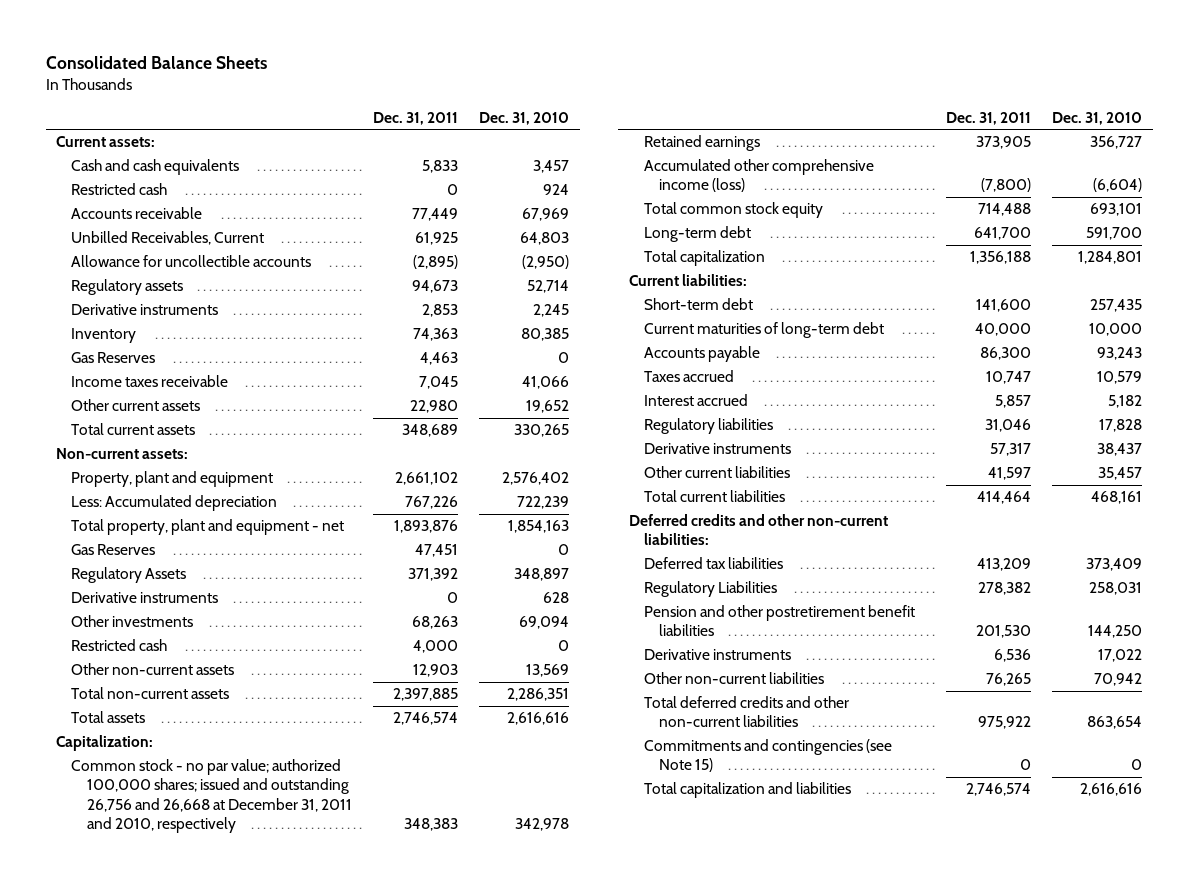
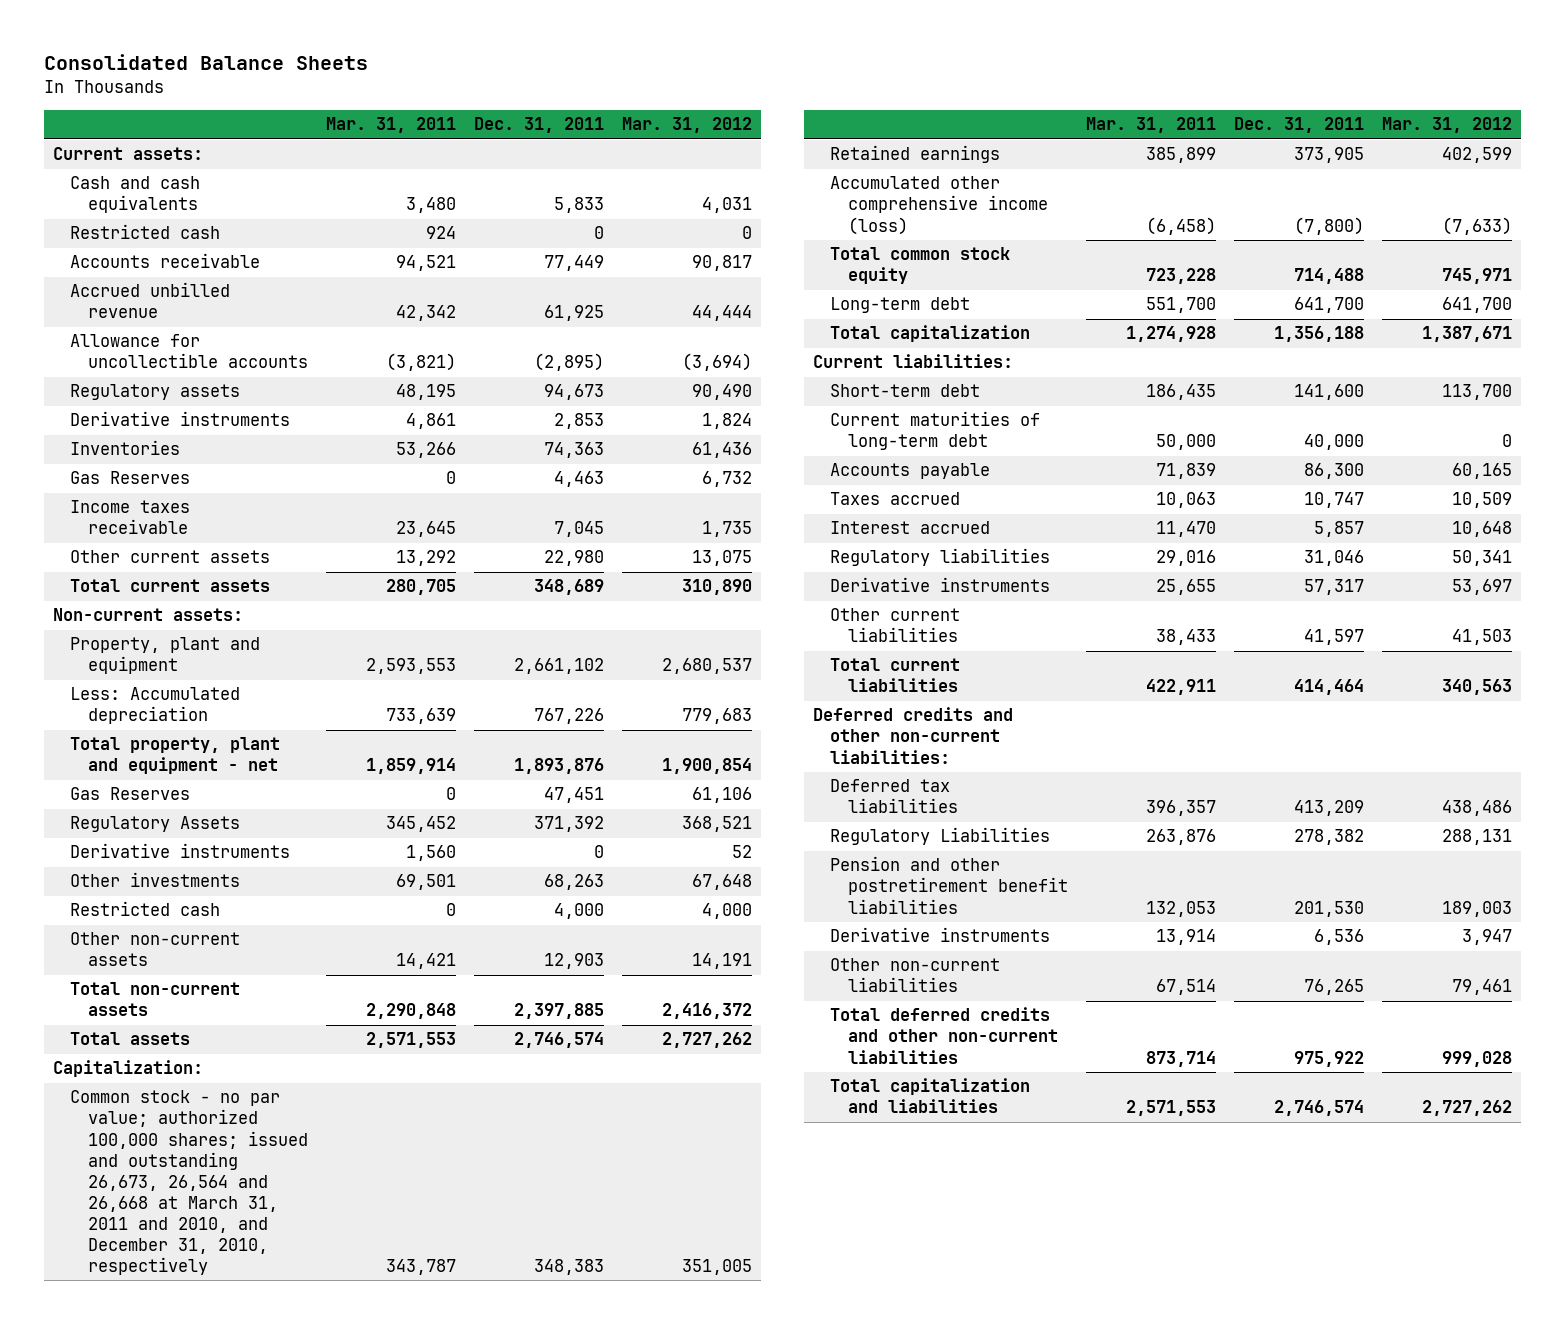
[479,111,570,125] Dec. 31, 2010 -> none
none -> [326,117,457,134] Mar. 31, 2011
none -> [622,117,753,134] Mar. 31, 2012
[71,231,265,246] Unbilled Receivables, Current -> [70,282,231,319] Accrued unbilled revenue
[71,328,137,344] Inventory -> [70,440,181,456] Inventories
[71,759,352,833] Common stock - no par value; authorized 100,000 shares; issued and outstanding 26,756 and 26,668 at December 31, 2011 and 2010, respectively -> [70,1090,309,1275] Common stock - no par value; authorized 100,000 shares; issued and outstanding 26,673, 26,564 and 26,668 at March 31, 2011 and 2010, and December 31, 2010, respectively
[644,739,893,773] Commitments and contingencies (see Note 15) -> none

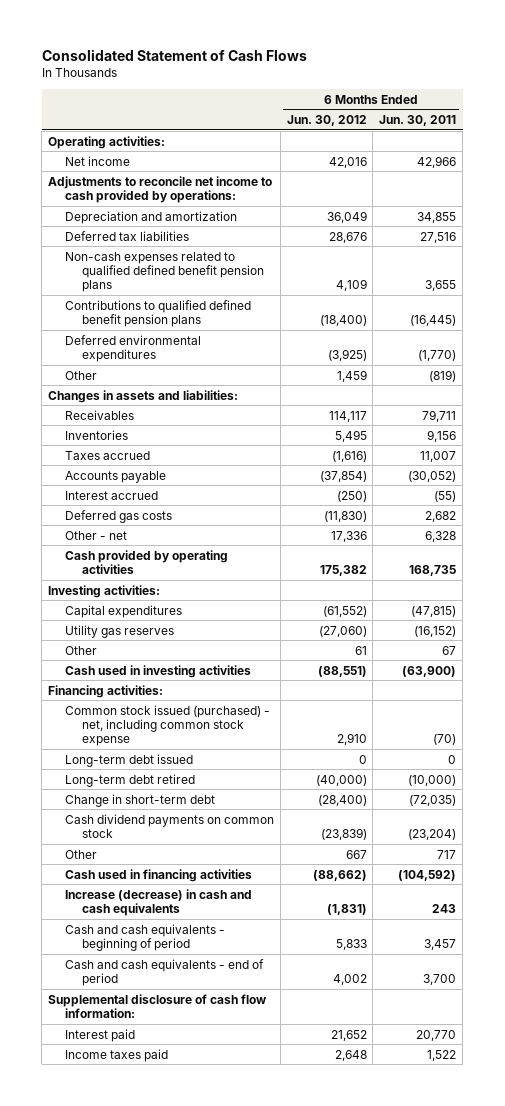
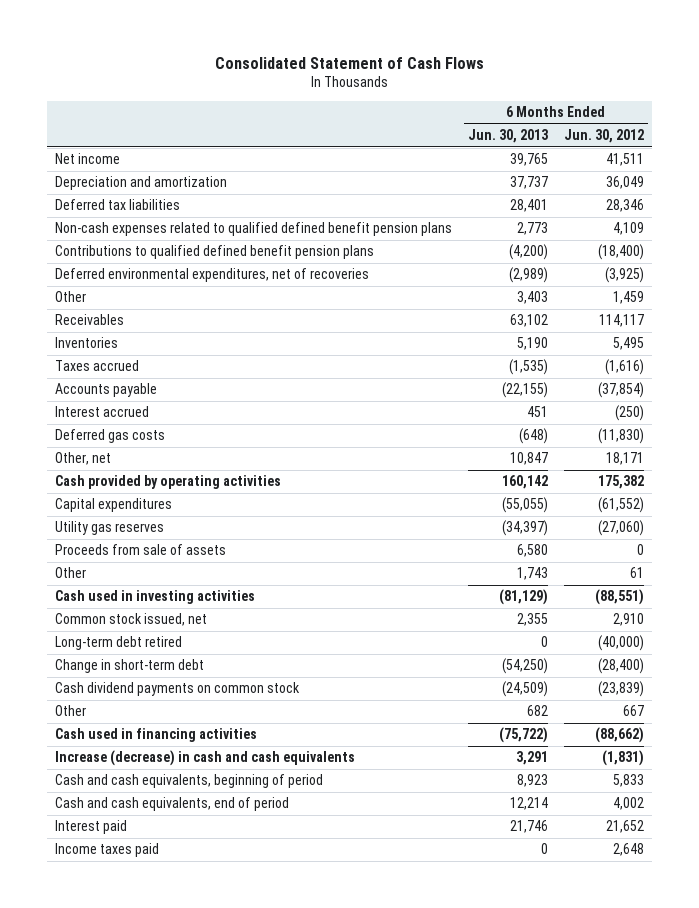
[379,114,457,126] Jun. 30, 2011 -> none
none -> [468,129,549,144] Jun. 30, 2013
[48,135,166,149] Operating activities: -> none
[48,175,273,203] Adjustments to reconcile net income to cash provided by operations: -> none
[328,156,367,168] 42,016 -> [606,153,645,167] 41,511
[328,231,367,243] 28,676 -> [606,199,645,213] 28,346
[64,334,201,362] Deferred environmental expenditures -> [55,268,370,283] Deferred environmental expenditures, net of recoveries
[48,389,239,403] Changes in assets and liabilities: -> none
[64,530,127,540] Other - net -> [55,452,112,466] Other, net
[330,530,367,542] 17,336 -> [606,452,645,466] 18,171
[48,584,161,598] Investing activities: -> none
none -> [55,544,227,556] Proceeds from sale of assets
[48,684,164,698] Financing activities: -> none
[64,753,193,767] Long-term debt issued -> none
[64,704,270,746] Common stock issued (purchased) - net, including common stock expense -> [55,613,208,627] Common stock issued, net
[48,993,268,1018] Supplemental disclosure of cash flow information: -> none
[64,923,225,951] Cash and cash equivalents - beginning of period -> [55,774,324,789] Cash and cash equivalents, beginning of period
[64,958,264,986] Cash and cash equivalents - end of period -> [55,797,290,812] Cash and cash equivalents, end of period

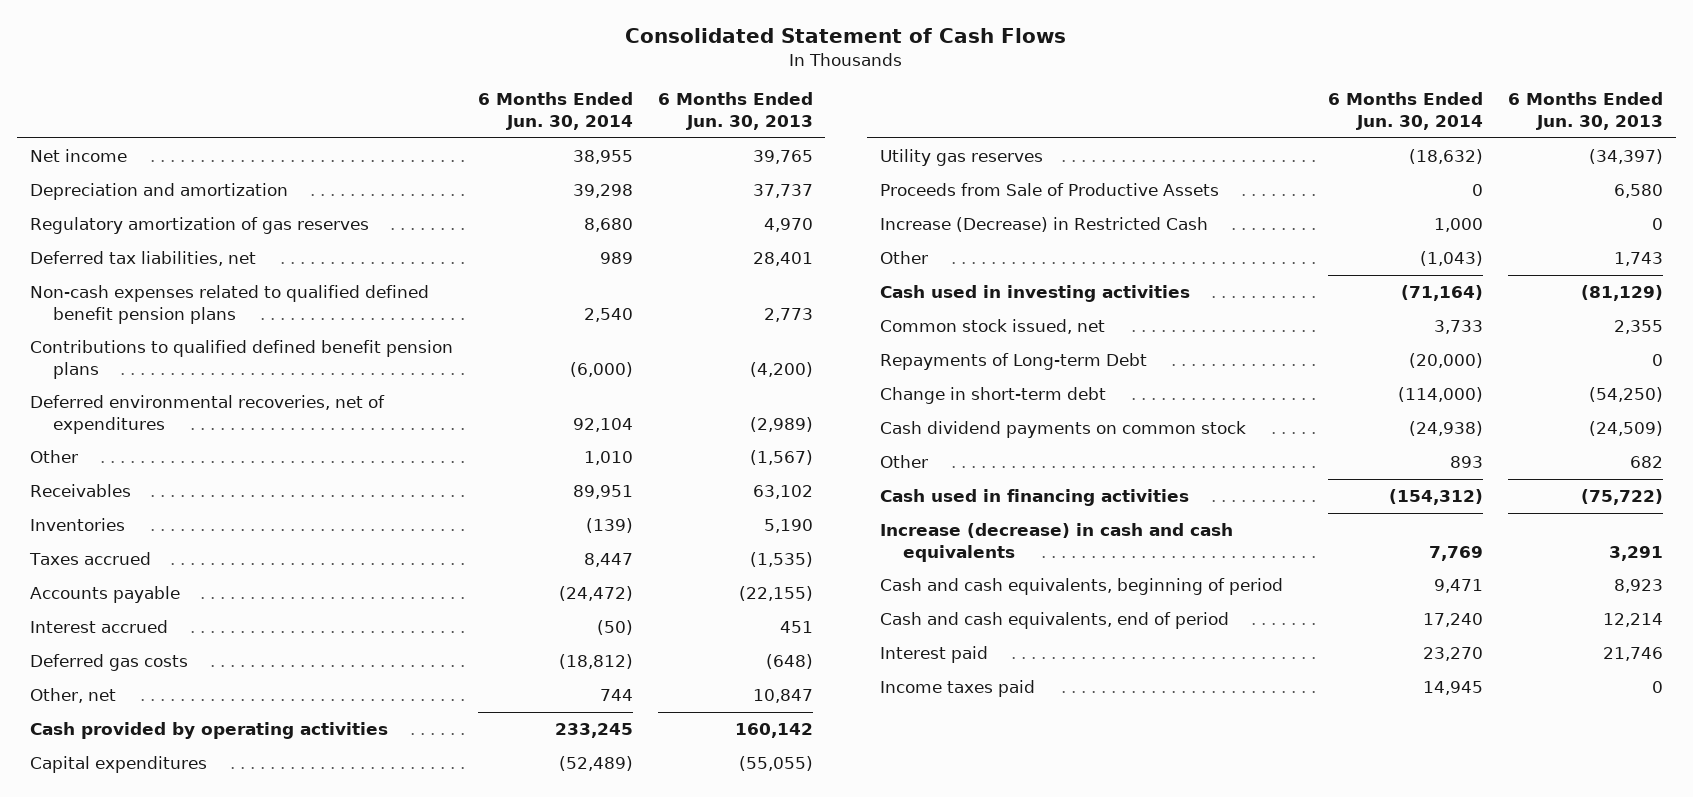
[564,129,645,144] Jun. 30, 2012 -> none
none -> [477,92,633,130] 6 Months Ended Jun. 30, 2014
none -> [29,217,369,235] Regulatory amortization of gas reserves
[55,199,181,211] Deferred tax liabilities -> [29,251,256,267] Deferred tax liabilities, net
[55,268,370,283] Deferred environmental expenditures, net of recoveries -> [29,395,385,434] Deferred environmental recoveries, net of expenditures
[517,291,549,305] 3,403 -> [749,450,813,466] (1,567)
[55,544,227,556] Proceeds from sale of assets -> [879,183,1219,197] Proceeds from Sale of Productive Assets
none -> [879,217,1208,233] Increase (Decrease) in Restricted Cash
[55,636,183,651] Long-term debt retired -> [879,353,1147,371] Repayments of Long-term Debt

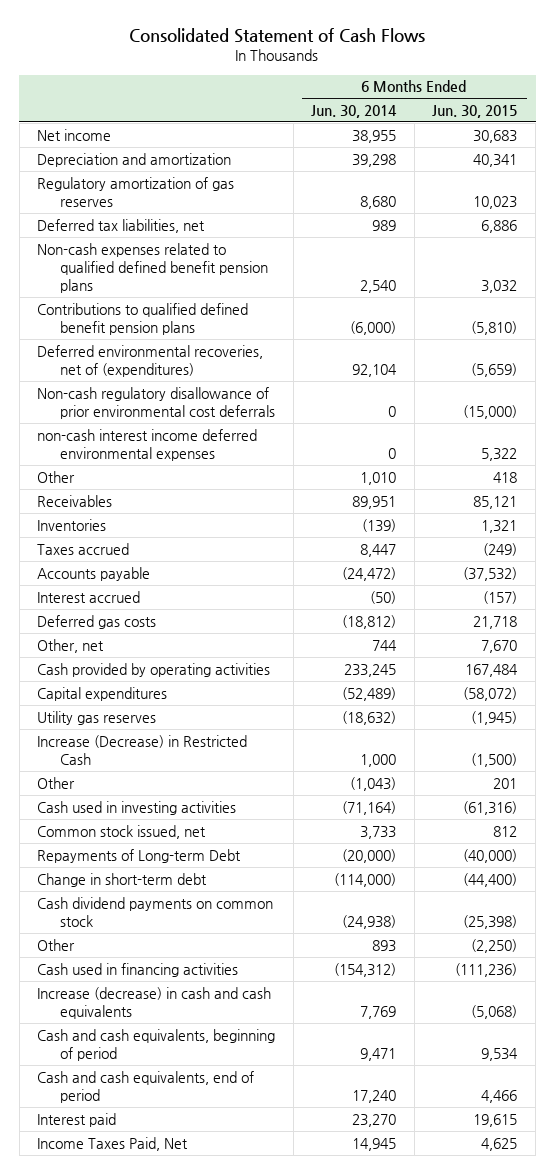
[657,92,813,130] 6 Months Ended Jun. 30, 2013 -> none
none -> [432,105,518,119] Jun. 30, 2015
[29,395,385,434] Deferred environmental recoveries, net of expenditures -> [37,344,264,377] Deferred environmental recoveries, net of (expenditures)
none -> [37,386,275,419] Non-cash regulatory disallowance of prior environmental cost deferrals
none -> [37,428,258,461] non-cash interest income deferred environmental expenses
[879,183,1219,197] Proceeds from Sale of Productive Assets -> none
[879,680,1035,698] Income taxes paid -> [37,1136,189,1151] Income Taxes Paid, Net

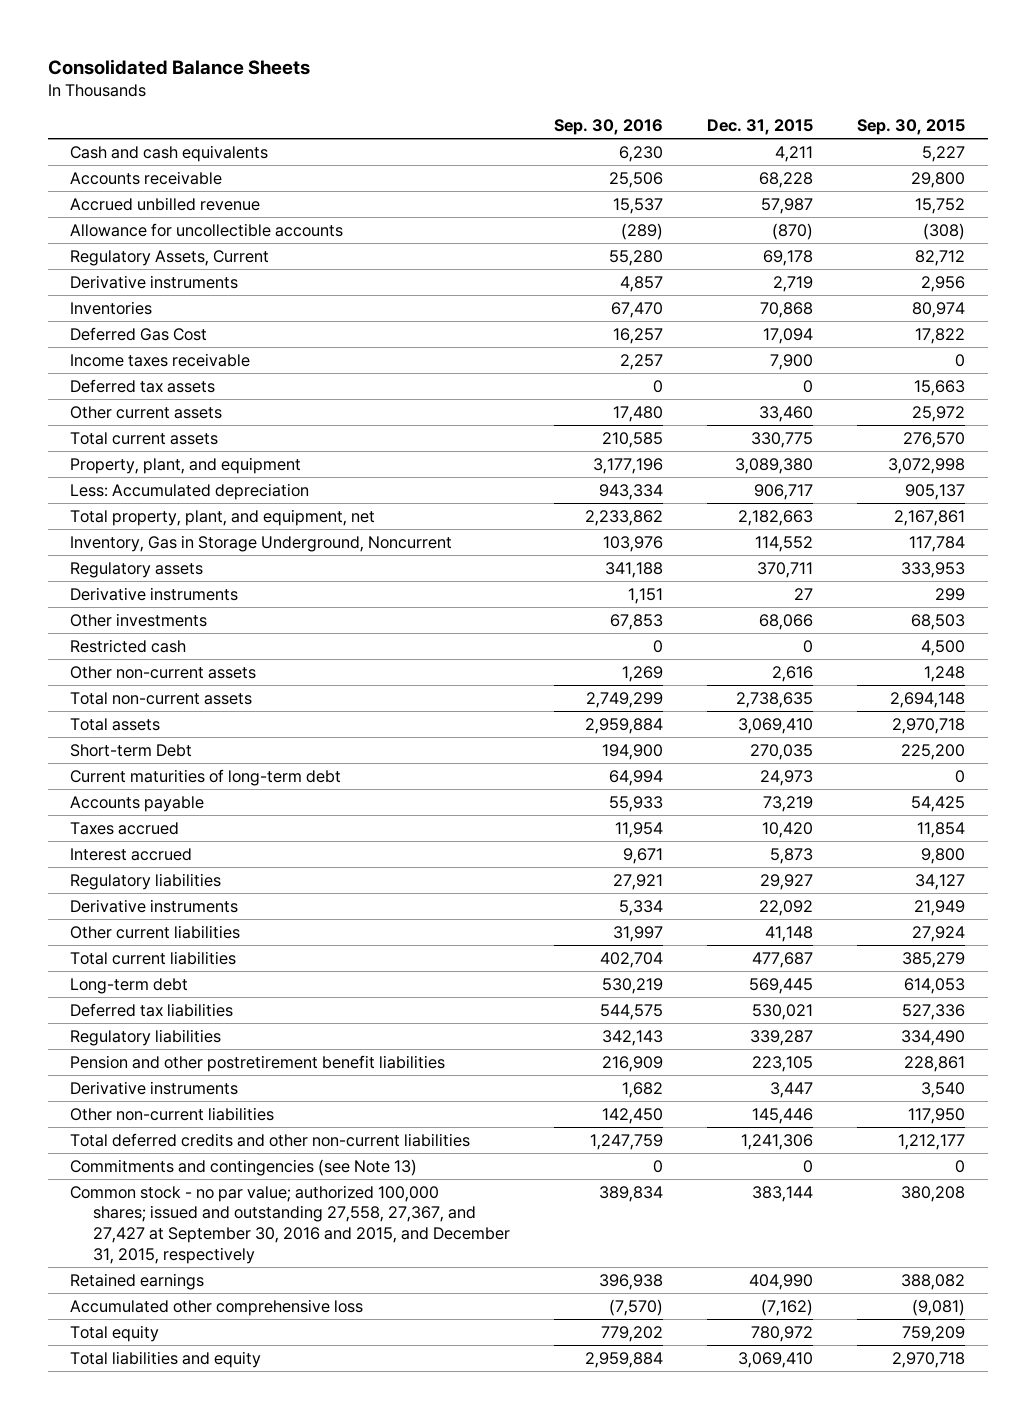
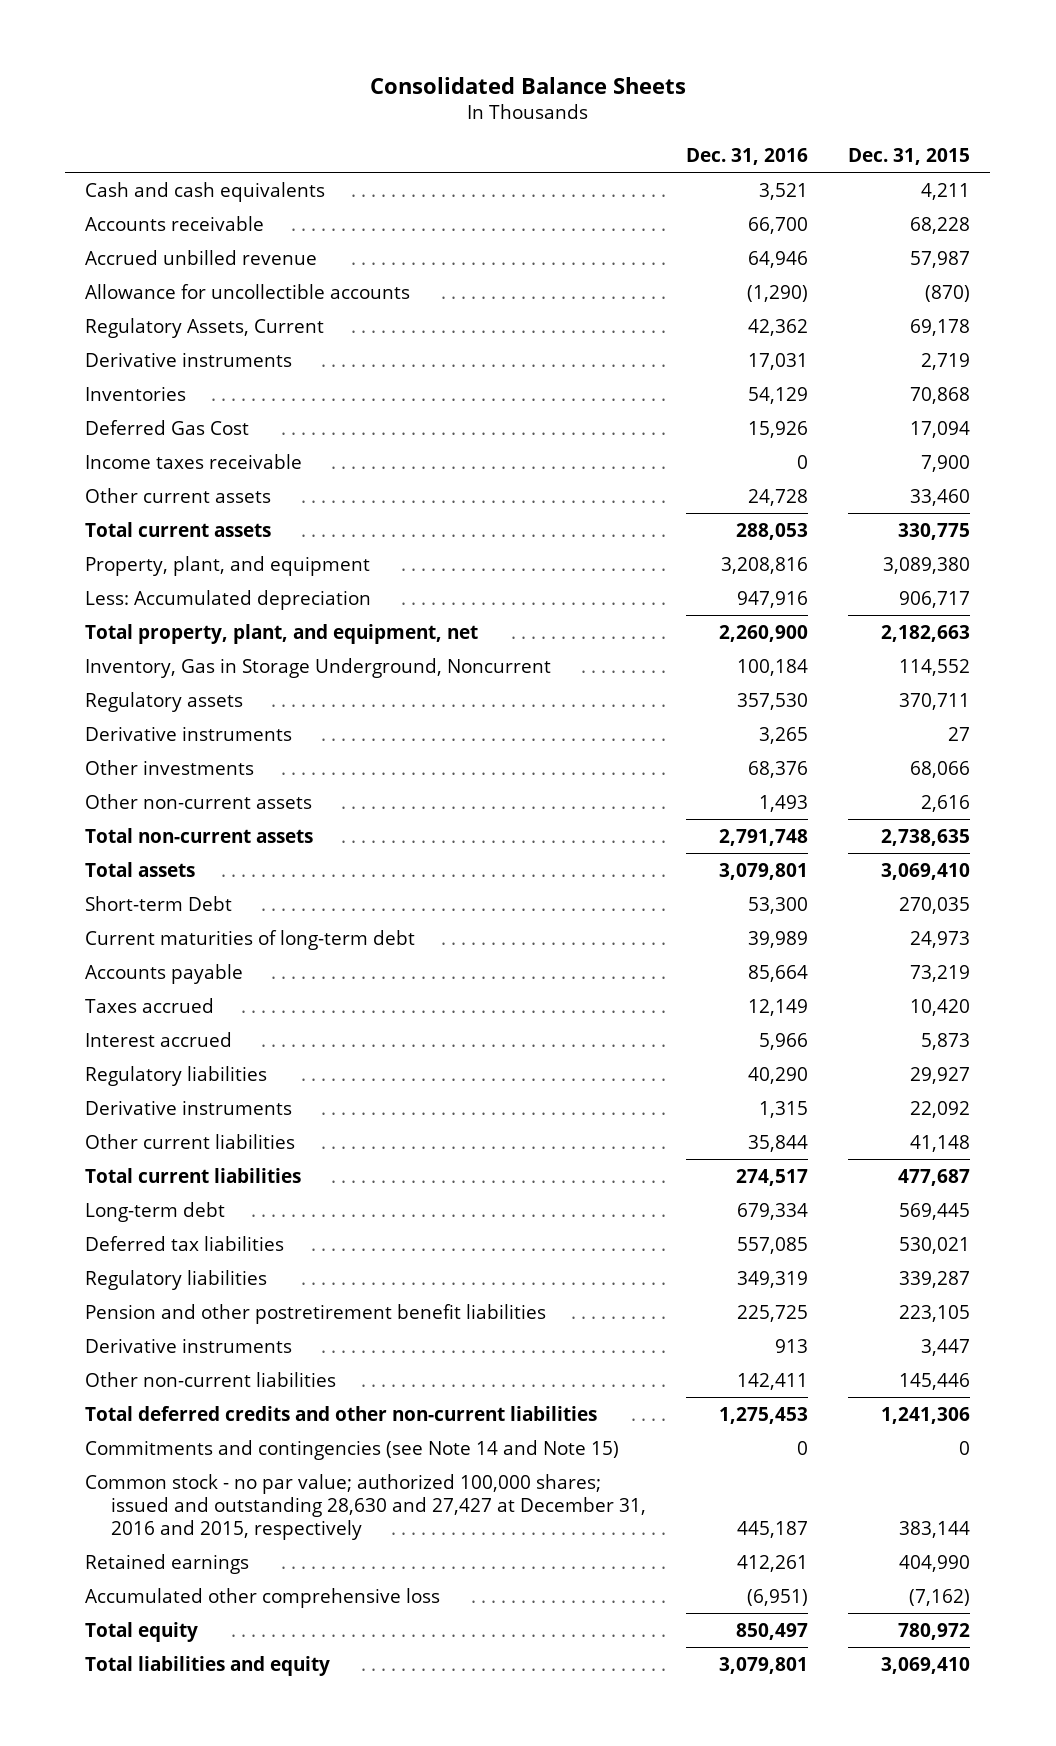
[554,119,664,136] Sep. 30, 2016 -> none
[857,119,966,136] Sep. 30, 2015 -> none
none -> [686,147,809,165] Dec. 31, 2016
[70,378,216,393] Deferred tax assets -> none
[70,638,187,653] Restricted cash -> none
[70,1158,418,1176] Commitments and contingencies (see Note 13) -> [85,1439,620,1460] Commitments and contingencies (see Note 14 and Note 15)
[70,1184,510,1264] Common stock - no par value; authorized 100,000 shares; issued and outstanding 27,558, 27,367, and 27,427 at September 30, 2016 and 2015, and December 31, 2015, respectively -> [85,1473,647,1540] Common stock - no par value; authorized 100,000 shares; issued and outstanding 28,630 and 27,427 at December 31, 2016 and 2015, respectively

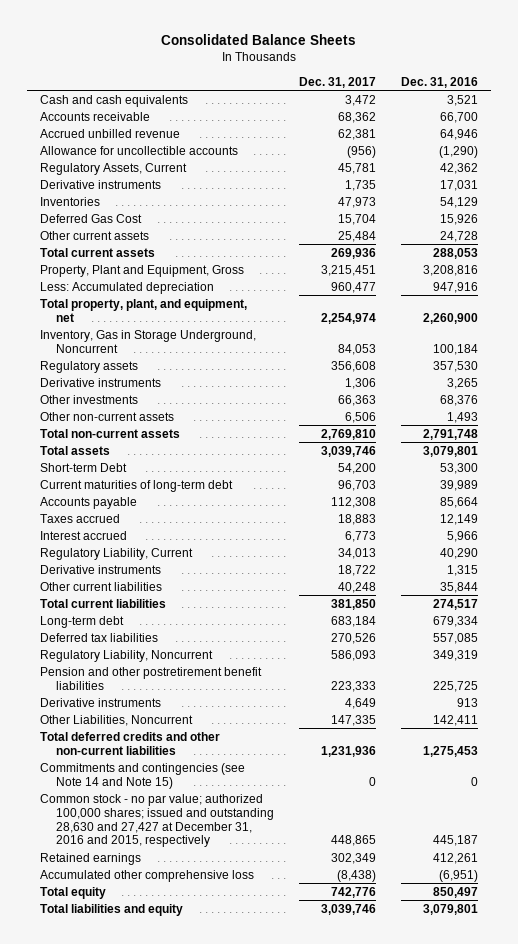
[848,147,971,165] Dec. 31, 2015 -> none
none -> [299,76,377,88] Dec. 31, 2017
[85,453,303,469] Income taxes receivable -> none
[85,555,371,576] Property, plant, and equipment -> [39,264,244,277] Property, Plant and Equipment, Gross
[85,1065,268,1086] Regulatory liabilities -> [39,547,193,560] Regulatory Liability, Current
[85,1269,268,1290] Regulatory liabilities -> [39,649,213,662] Regulatory Liability, Noncurrent
[85,1371,337,1387] Other non-current liabilities -> [39,714,193,726] Other Liabilities, Noncurrent

